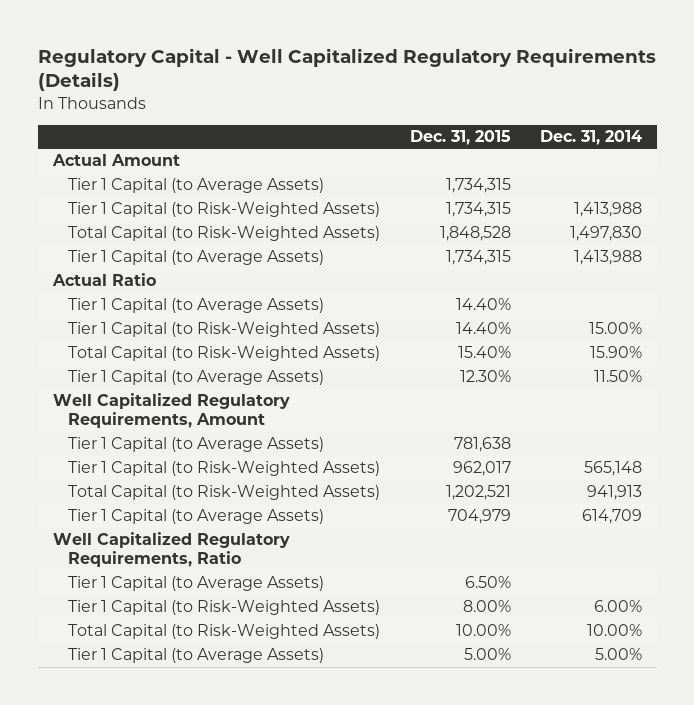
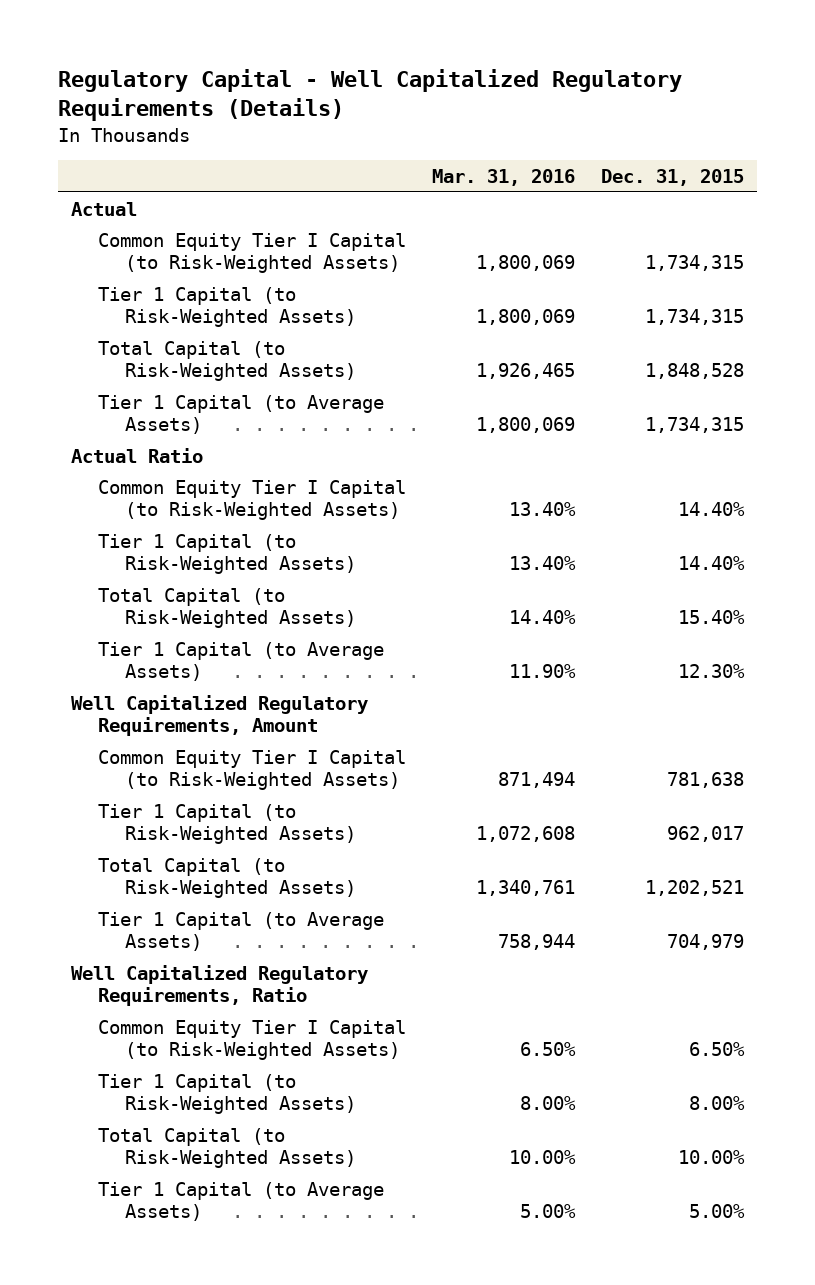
[539,130,642,146] Dec. 31, 2014 -> none
none -> [432,168,576,186] Mar. 31, 2016
[51,154,180,167] Actual Amount -> [71,201,138,216] Actual
[68,178,325,194] Tier 1 Capital (to Average Assets) -> [98,232,407,273] Common Equity Tier I Capital (to Risk-Weighted Assets)
[68,298,325,314] Tier 1 Capital (to Average Assets) -> [98,479,407,520] Common Equity Tier I Capital (to Risk-Weighted Assets)
[68,437,325,453] Tier 1 Capital (to Average Assets) -> [98,749,407,790] Common Equity Tier I Capital (to Risk-Weighted Assets)
[68,576,325,592] Tier 1 Capital (to Average Assets) -> none
none -> [98,1019,407,1060] Common Equity Tier I Capital (to Risk-Weighted Assets)

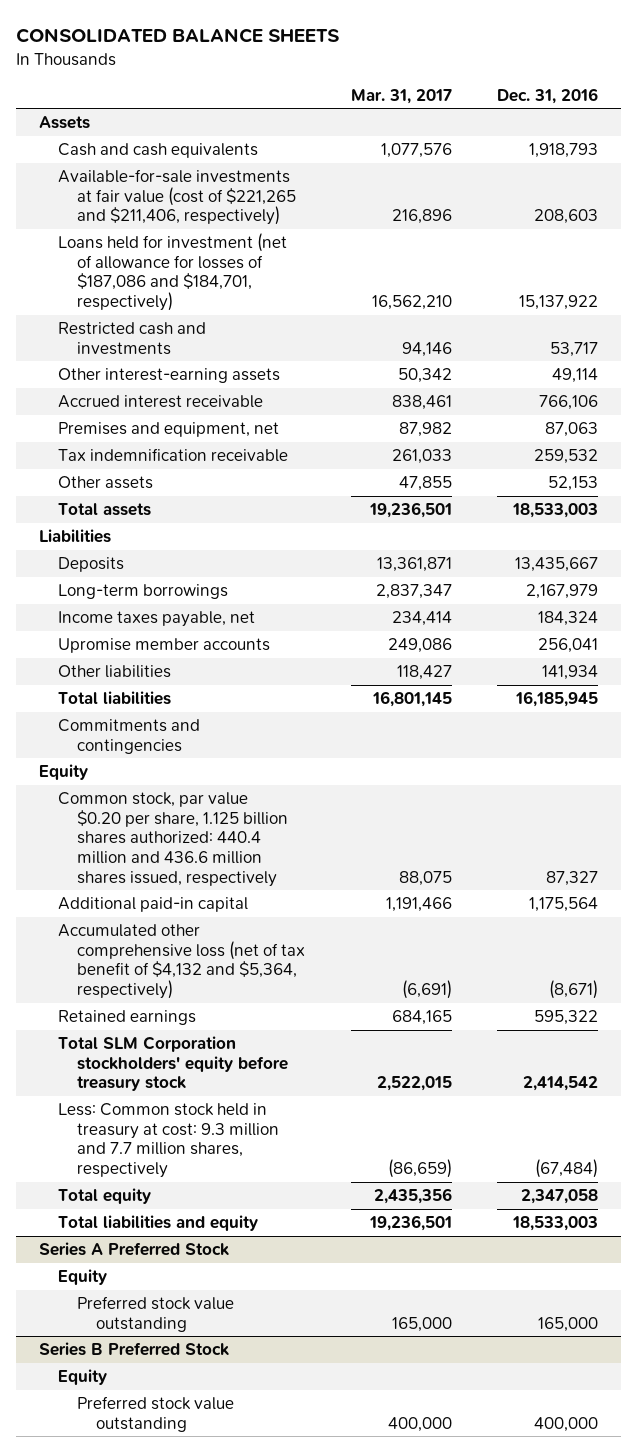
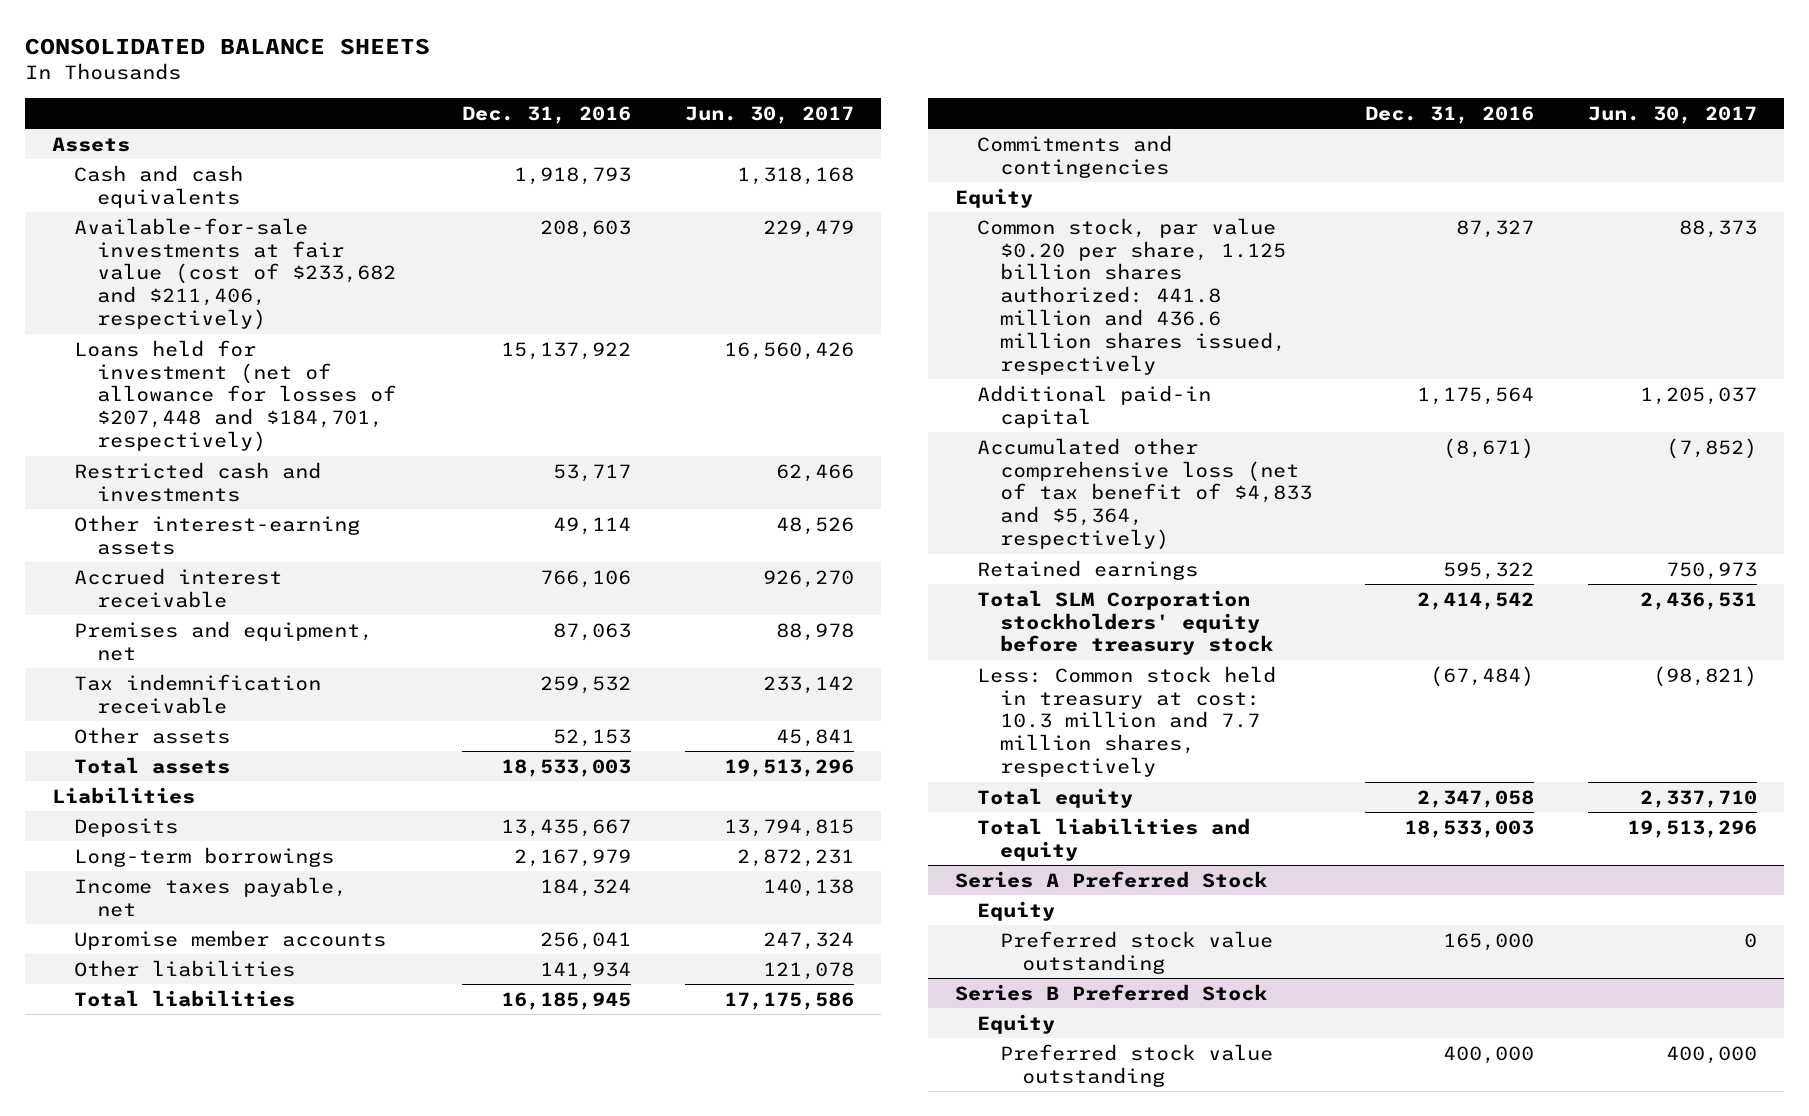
[350,88,452,104] Mar. 31, 2017 -> none
none -> [685,105,855,124] Jun. 30, 2017
[57,169,296,226] Available-for-sale investments at fair value (cost of $221,265 and $211,406, respectively) -> [74,217,396,331] Available-for-sale investments at fair value (cost of $233,682 and $211,406, respectively)
[57,233,287,312] Loans held for investment (net of allowance for losses of $187,086 and $184,701, respectively) -> [74,339,396,453] Loans held for investment (net of allowance for losses of $207,448 and $184,701, respectively)
[57,792,288,887] Common stock, par value $0.20 per share, 1.125 billion shares authorized: 440.4 million and 436.6 million shares issued, respectively -> [977,217,1286,375] Common stock, par value $0.20 per share, 1.125 billion shares authorized: 441.8 million and 436.6 million shares issued, respectively
[57,924,305,1000] Accumulated other comprehensive loss (net of tax benefit of $4,132 and $5,364, respectively) -> [977,437,1312,551] Accumulated other comprehensive loss (net of tax benefit of $4,833 and $5,364, respectively)
[57,1103,279,1179] Less: Common stock held in treasury at cost: 9.3 million and 7.7 million shares, respectively -> [977,665,1277,778] Less: Common stock held in treasury at cost: 10.3 million and 7.7 million shares, respectively

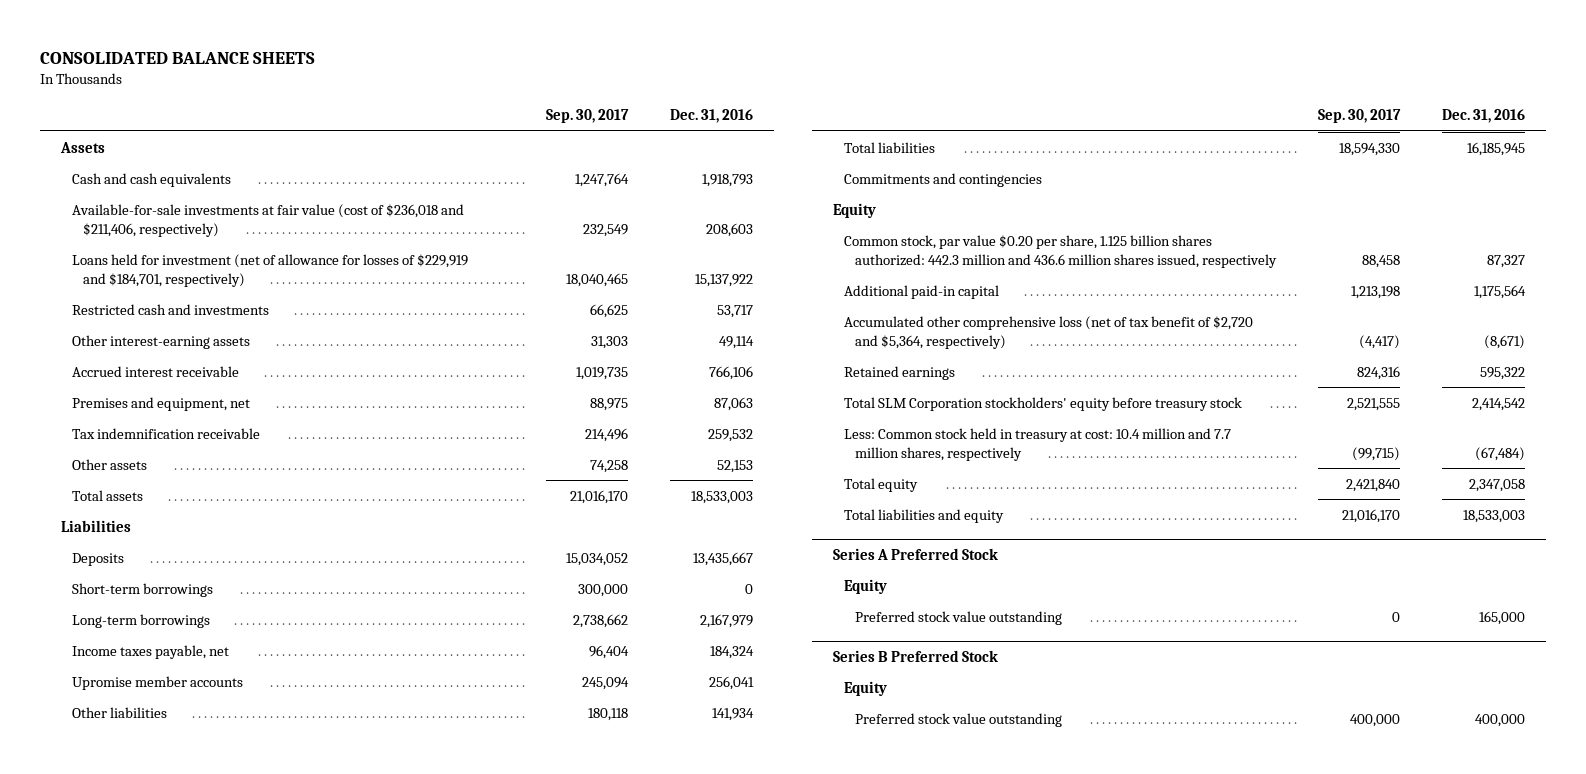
[685,105,855,124] Jun. 30, 2017 -> none
none -> [546,109,630,124] Sep. 30, 2017
[74,217,396,331] Available-for-sale investments at fair value (cost of $233,682 and $211,406, respectively) -> [72,203,465,237] Available-for-sale investments at fair value (cost of $236,018 and $211,406, respectively)
[74,339,396,453] Loans held for investment (net of allowance for losses of $207,448 and $184,701, respectively) -> [72,253,469,287] Loans held for investment (net of allowance for losses of $229,919 and $184,701, respectively)
none -> [72,582,214,597] Short-term borrowings
[977,217,1286,375] Common stock, par value $0.20 per share, 1.125 billion shares authorized: 441.8 million and 436.6 million shares issued, respectively -> [844,234,1278,268] Common stock, par value $0.20 per share, 1.125 billion shares authorized: 442.3 million and 436.6 million shares issued, respectively
[977,437,1312,551] Accumulated other comprehensive loss (net of tax benefit of $4,833 and $5,364, respectively) -> [844,315,1254,349] Accumulated other comprehensive loss (net of tax benefit of $2,720 and $5,364, respectively)
[977,665,1277,778] Less: Common stock held in treasury at cost: 10.3 million and 7.7 million shares, respectively -> [844,427,1232,461] Less: Common stock held in treasury at cost: 10.4 million and 7.7 million shares, respectively

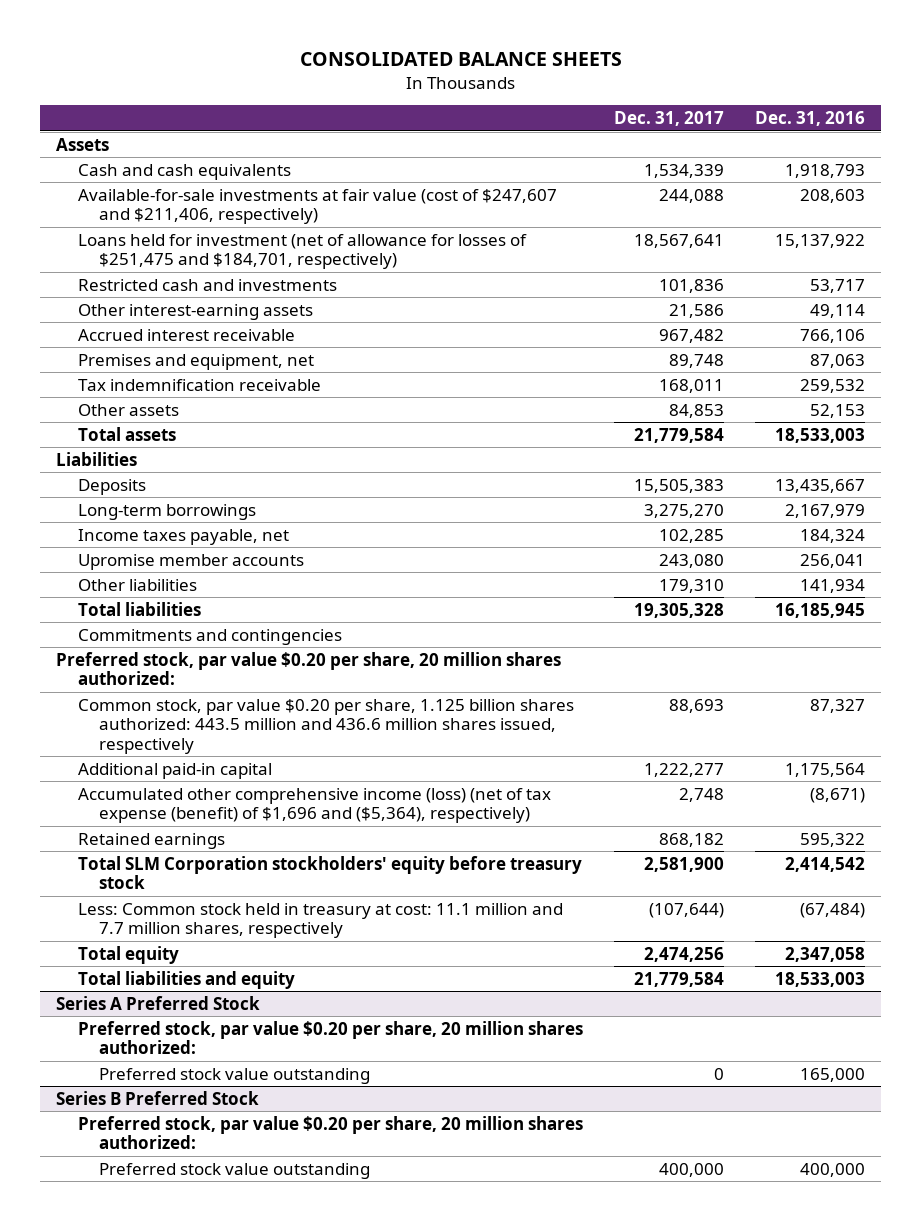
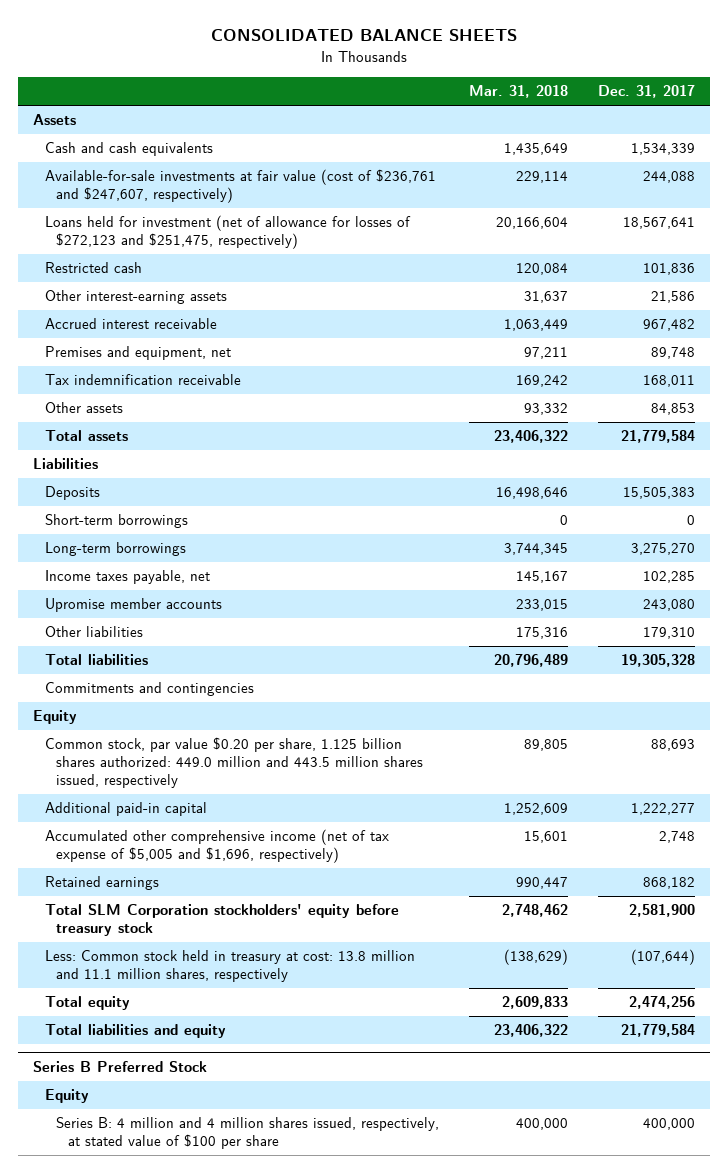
[755,111,866,127] Dec. 31, 2016 -> none
none -> [469,85,569,99] Mar. 31, 2018
[77,188,557,225] Available-for-sale investments at fair value (cost of $247,607 and $211,406, respectively) -> [44,169,436,204] Available-for-sale investments at fair value (cost of $236,761 and $247,607, respectively)
[77,233,527,270] Loans held for investment (net of allowance for losses of $251,475 and $184,701, respectively) -> [44,215,411,250] Loans held for investment (net of allowance for losses of $272,123 and $251,475, respectively)
[77,278,337,291] Restricted cash and investments -> [44,262,142,274] Restricted cash
none -> [44,514,188,529] Short-term borrowings
[55,651,561,686] Preferred stock, par value $0.20 per share, 20 million shares authorized: -> none
none -> [33,710,78,725] Equity
[77,698,574,754] Common stock, par value $0.20 per share, 1.125 billion shares authorized: 443.5 million and 436.6 million shares issued, respectively -> [44,737,424,789] Common stock, par value $0.20 per share, 1.125 billion shares authorized: 449.0 million and 443.5 million shares issued, respectively
[77,787,551,824] Accumulated other comprehensive income (loss) (net of tax expense (benefit) of $1,696 and ($5,364), respectively) -> [44,829,389,864] Accumulated other comprehensive income (net of tax expense of $5,005 and $1,696, respectively)
[77,902,563,939] Less: Common stock held in treasury at cost: 11.1 million and 7.7 million shares, respectively -> [44,950,415,983] Less: Common stock held in treasury at cost: 13.8 million and 11.1 million shares, respectively
[55,995,260,1010] Series A Preferred Stock -> none
[77,1020,583,1055] Preferred stock, par value $0.20 per share, 20 million shares authorized: -> none
[99,1067,371,1084] Preferred stock value outstanding -> none
[77,1115,583,1150] Preferred stock, par value $0.20 per share, 20 million shares authorized: -> none
none -> [44,1089,89,1104] Equity
[99,1162,371,1179] Preferred stock value outstanding -> [56,1117,440,1150] Series B: 4 million and 4 million shares issued, respectively, at stated value of $100 per share

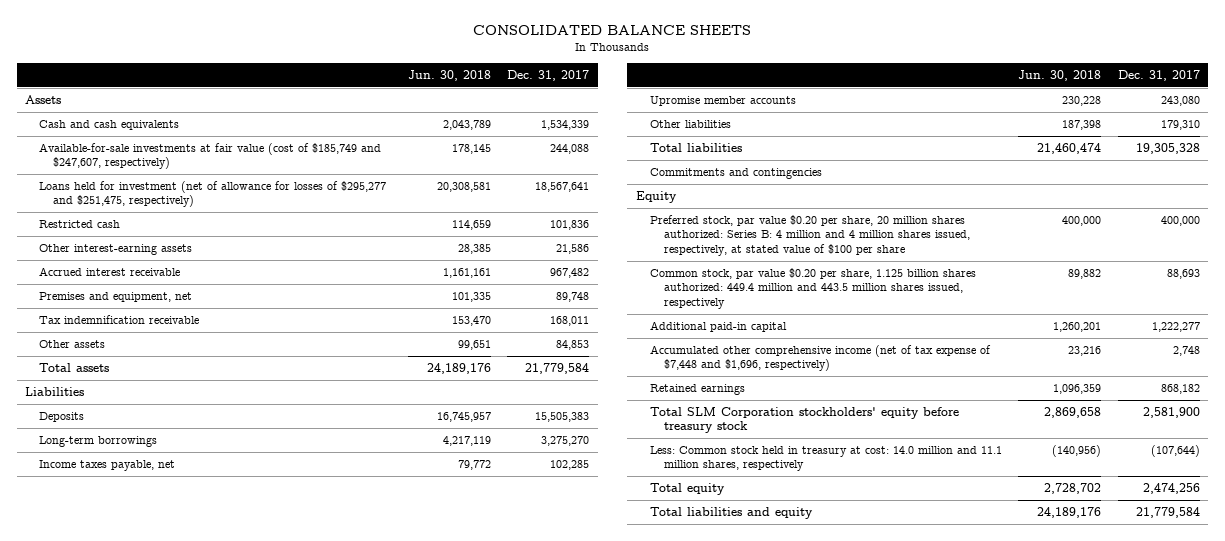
[469,85,569,99] Mar. 31, 2018 -> none
none -> [407,70,491,82] Jun. 30, 2018
[44,169,436,204] Available-for-sale investments at fair value (cost of $236,761 and $247,607, respectively) -> [39,142,382,170] Available-for-sale investments at fair value (cost of $185,749 and $247,607, respectively)
[44,215,411,250] Loans held for investment (net of allowance for losses of $272,123 and $251,475, respectively) -> [39,180,387,208] Loans held for investment (net of allowance for losses of $295,277 and $251,475, respectively)
[44,514,188,529] Short-term borrowings -> none
none -> [649,214,970,256] Preferred stock, par value $0.20 per share, 20 million shares authorized: Series B: 4 million and 4 million shares issued, respectively, at stated value of $100 per share
[44,737,424,789] Common stock, par value $0.20 per share, 1.125 billion shares authorized: 449.0 million and 443.5 million shares issued, respectively -> [649,267,976,309] Common stock, par value $0.20 per share, 1.125 billion shares authorized: 449.4 million and 443.5 million shares issued, respectively
[44,829,389,864] Accumulated other comprehensive income (net of tax expense of $5,005 and $1,696, respectively) -> [649,344,991,372] Accumulated other comprehensive income (net of tax expense of $7,448 and $1,696, respectively)
[44,950,415,983] Less: Common stock held in treasury at cost: 13.8 million and 11.1 million shares, respectively -> [649,445,1002,472] Less: Common stock held in treasury at cost: 14.0 million and 11.1 million shares, respectively
[33,1061,208,1073] Series B Preferred Stock -> none
[44,1089,89,1104] Equity -> none
[56,1117,440,1150] Series B: 4 million and 4 million shares issued, respectively, at stated value of $100 per share -> none

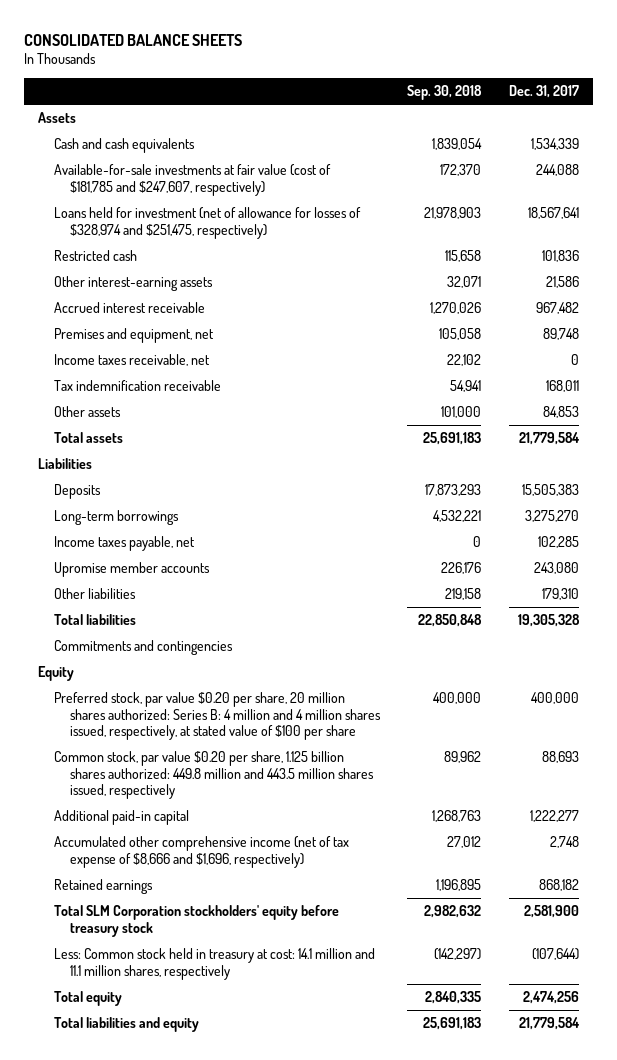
[407,70,491,82] Jun. 30, 2018 -> none
none -> [407,85,483,101] Sep. 30, 2018
[39,142,382,170] Available-for-sale investments at fair value (cost of $185,749 and $247,607, respectively) -> [53,164,331,196] Available-for-sale investments at fair value (cost of $181,785 and $247,607, respectively)
[39,180,387,208] Loans held for investment (net of allowance for losses of $295,277 and $251,475, respectively) -> [53,207,361,239] Loans held for investment (net of allowance for losses of $328,974 and $251,475, respectively)
none -> [53,354,210,367] Income taxes receivable, net
[649,267,976,309] Common stock, par value $0.20 per share, 1.125 billion shares authorized: 449.4 million and 443.5 million shares issued, respectively -> [53,751,374,800] Common stock, par value $0.20 per share, 1.125 billion shares authorized: 449.8 million and 443.5 million shares issued, respectively
[649,344,991,372] Accumulated other comprehensive income (net of tax expense of $7,448 and $1,696, respectively) -> [53,836,349,868] Accumulated other comprehensive income (net of tax expense of $8,666 and $1,696, respectively)
[649,445,1002,472] Less: Common stock held in treasury at cost: 14.0 million and 11.1 million shares, respectively -> [53,948,375,980] Less: Common stock held in treasury at cost: 14.1 million and 11.1 million shares, respectively

